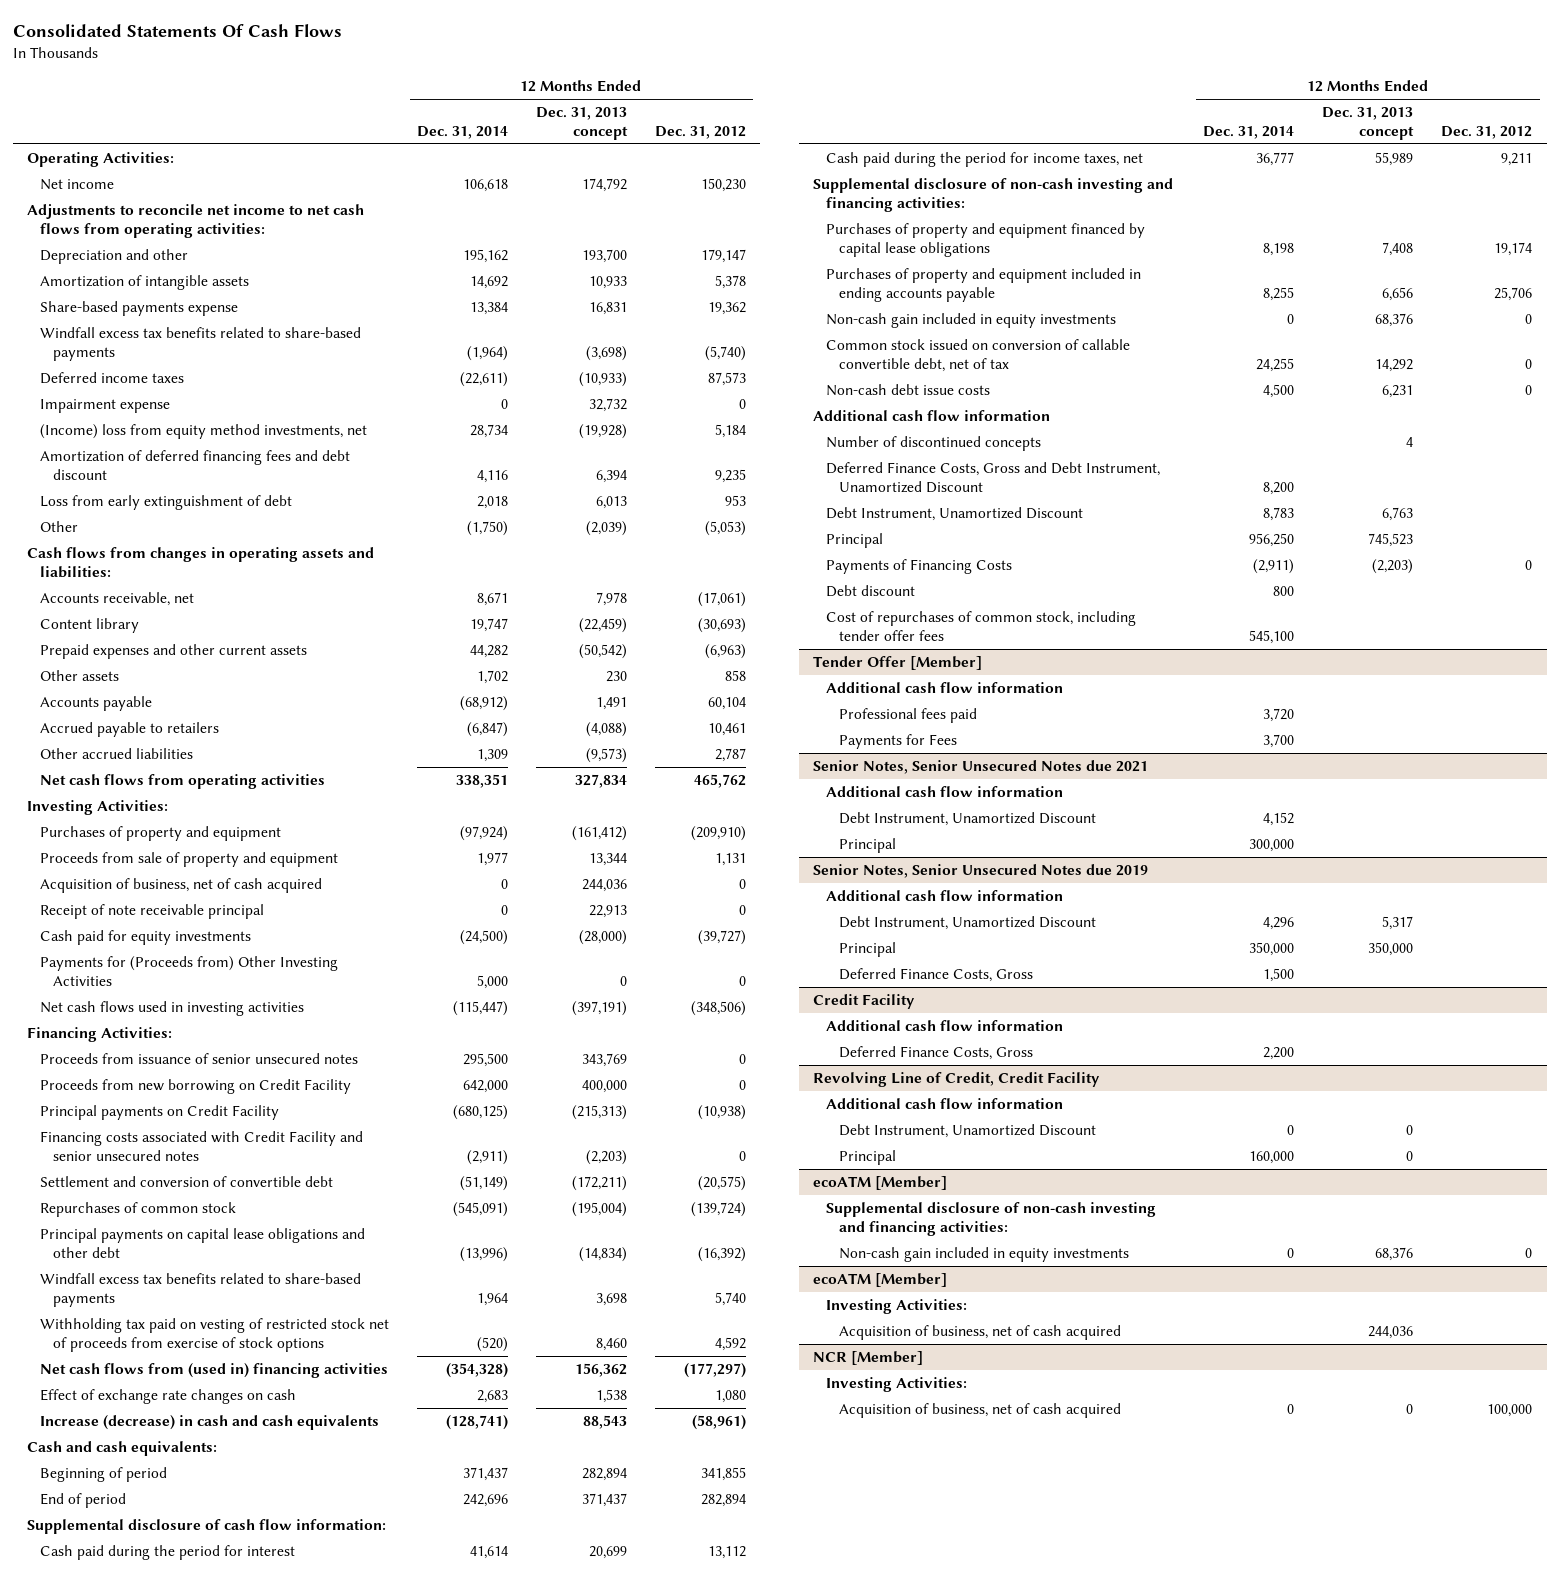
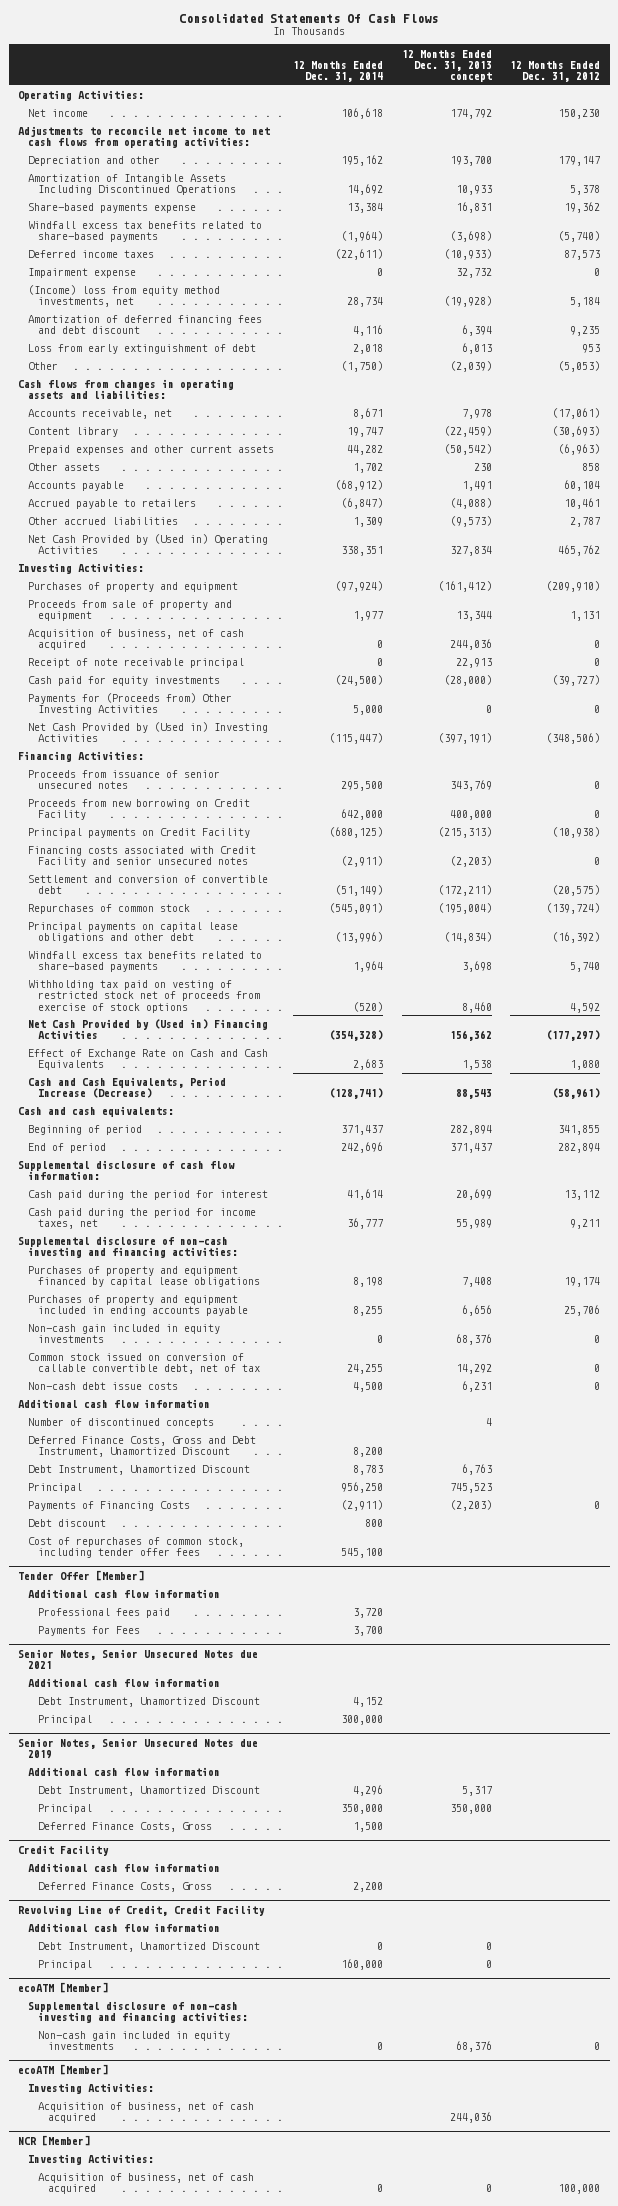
[39,275,249,291] Amortization of intangible assets -> [28,174,237,196] Amortization of Intangible Assets Including Discontinued Operations
[39,774,325,790] Net cash flows from operating activities -> [28,534,269,555] Net Cash Provided by (Used in) Operating Activities
[39,1001,304,1017] Net cash flows used in investing activities -> [28,722,269,743] Net Cash Provided by (Used in) Investing Activities
[39,1363,388,1379] Net cash flows from (used in) financing activities -> [28,1019,269,1040] Net Cash Provided by (Used in) Financing Activities
[39,1389,296,1405] Effect of exchange rate changes on cash -> [28,1049,269,1071] Effect of Exchange Rate on Cash and Cash Equivalents
[39,1415,379,1431] Increase (decrease) in cash and cash equivalents -> [28,1077,227,1099] Cash and Cash Equivalents, Period Increase (Decrease)

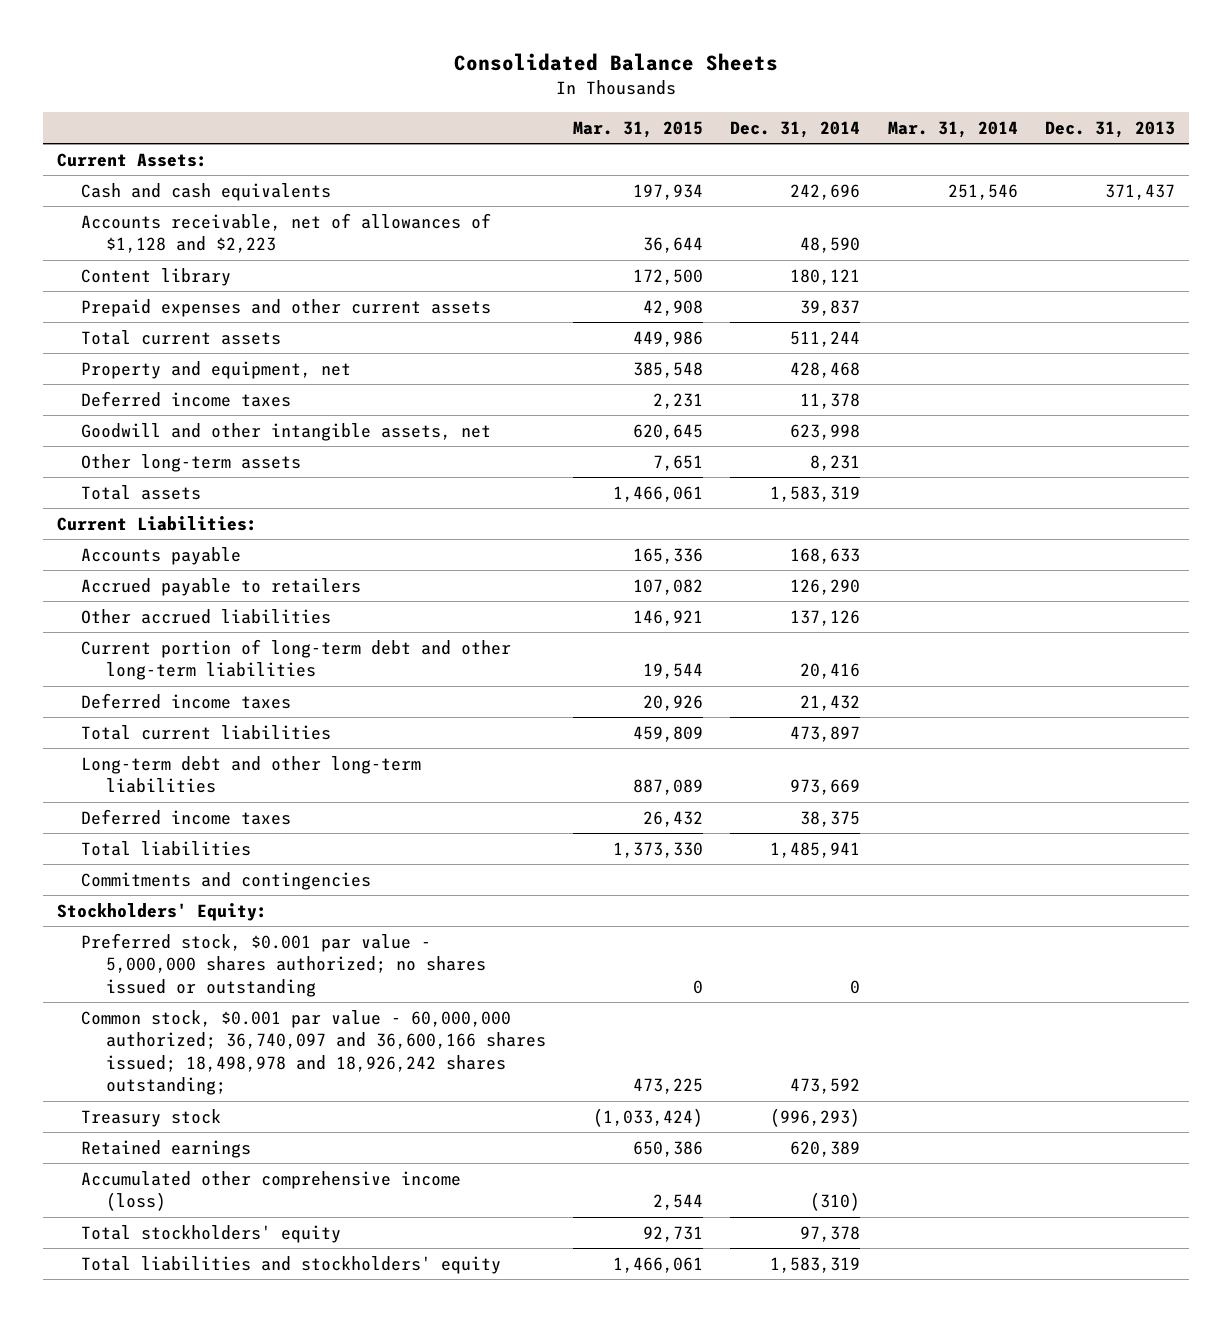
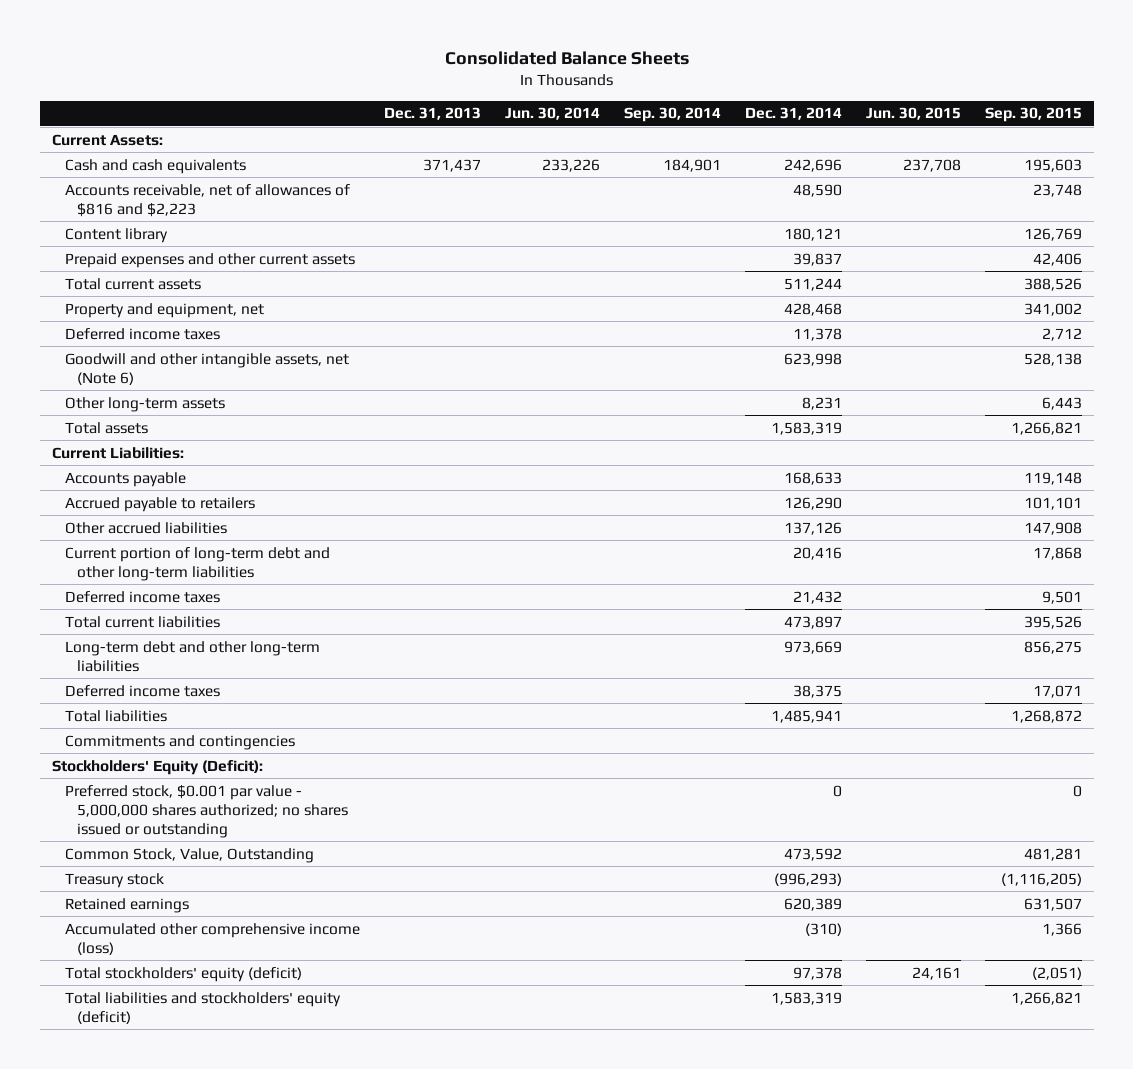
[572,120,703,138] Mar. 31, 2015 -> none
[887,120,1018,138] Mar. 31, 2014 -> none
none -> [504,107,600,121] Jun. 30, 2014
none -> [623,107,721,123] Sep. 30, 2014
none -> [865,107,961,121] Jun. 30, 2015
none -> [984,107,1082,123] Sep. 30, 2015
[81,212,492,254] Accounts receivable, net of allowances of $1,128 and $2,223 -> [64,183,350,217] Accounts receivable, net of allowances of $816 and $2,223
[81,422,492,441] Goodwill and other intangible assets, net -> [64,352,349,385] Goodwill and other intangible assets, net (Note 6)
[56,902,267,921] Stockholders' Equity: -> [51,759,263,775] Stockholders' Equity (Deficit):
[81,1009,546,1096] Common stock, $0.001 par value - 60,000,000 authorized; 36,740,097 and 36,600,166 shares issued; 18,498,978 and 18,926,242 shares outstanding; -> [64,847,314,863] Common Stock, Value, Outstanding
[81,1224,342,1243] Total stockholders' equity -> [64,966,302,982] Total stockholders' equity (deficit)
[81,1255,502,1274] Total liabilities and stockholders' equity -> [64,991,341,1024] Total liabilities and stockholders' equity (deficit)

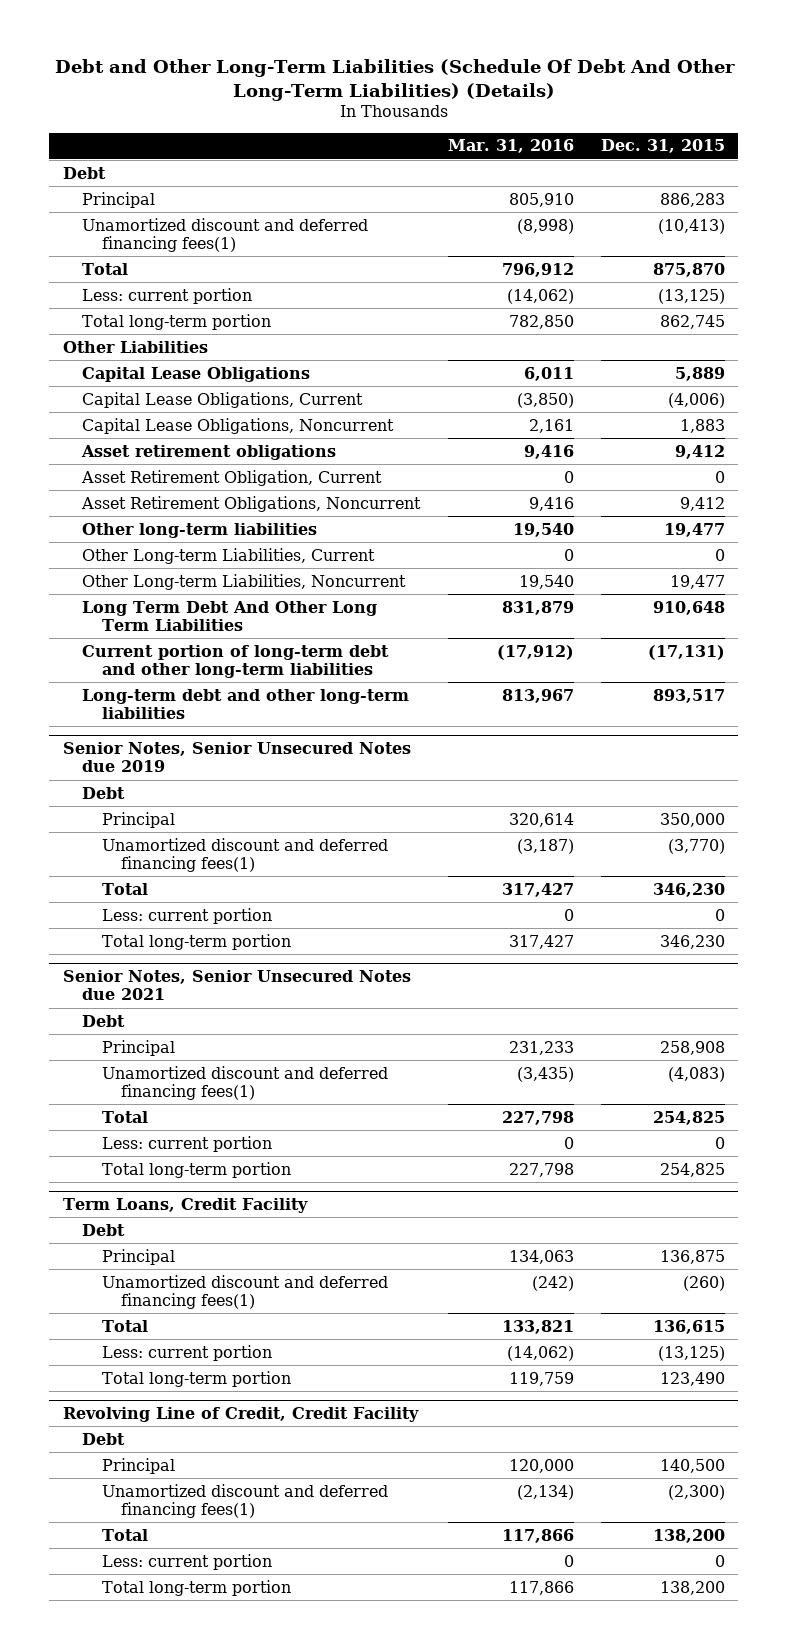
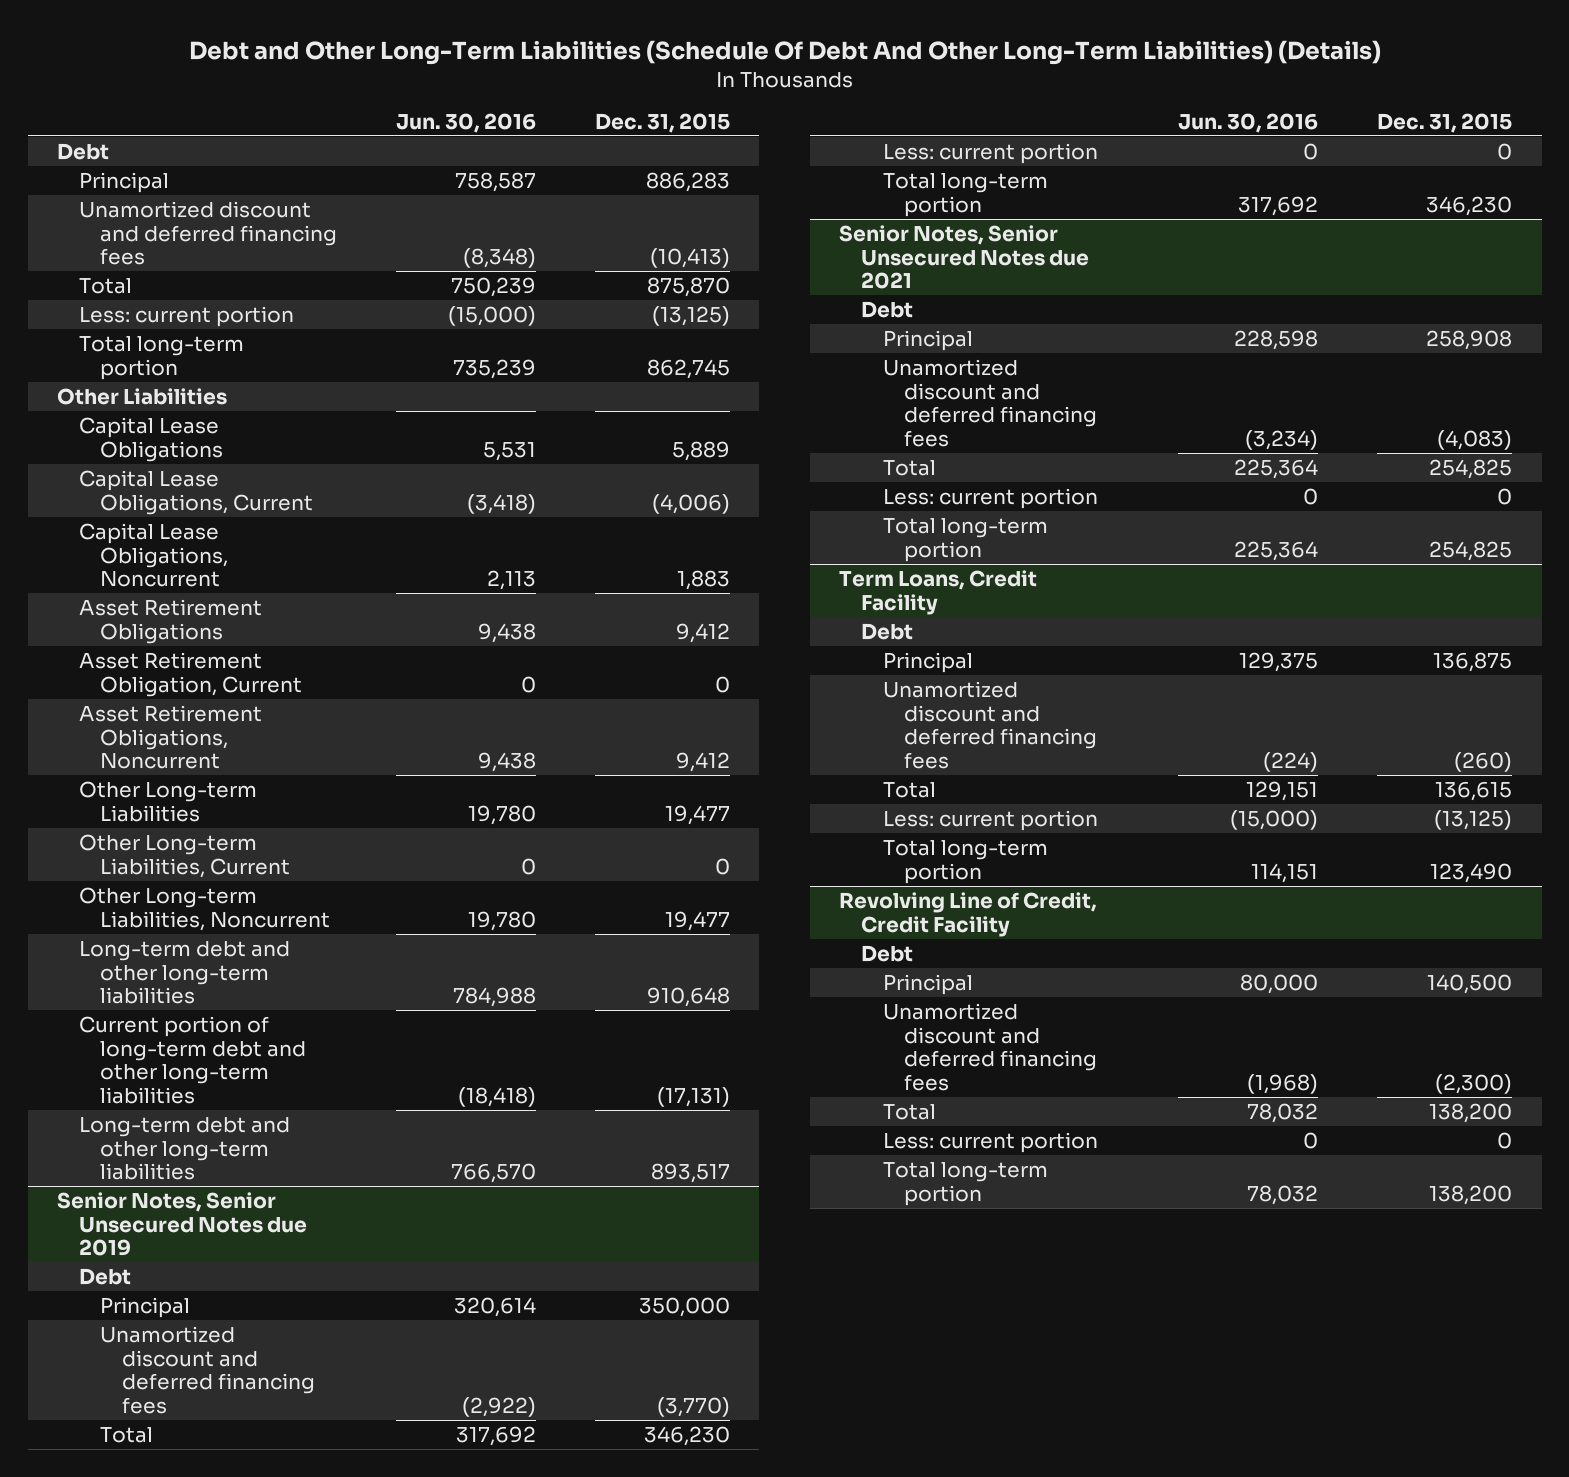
[447,139,574,154] Mar. 31, 2016 -> none
none -> [396,112,537,133] Jun. 30, 2016
[82,217,369,252] Unamortized discount and deferred financing fees(1) -> [78,200,338,266] Unamortized discount and deferred financing fees
[81,444,337,460] Asset retirement obligations -> [78,598,262,644] Asset Retirement Obligations
[82,522,318,538] Other long-term liabilities -> [78,780,257,822] Other Long-term Liabilities
[82,600,378,631] Long Term Debt And Other Long Term Liabilities -> [78,940,290,1005] Long-term debt and other long-term liabilities
[101,837,388,872] Unamortized discount and deferred financing fees(1) -> [100,1325,315,1414] Unamortized discount and deferred financing fees
[101,1065,388,1100] Unamortized discount and deferred financing fees(1) -> [882,358,1098,447] Unamortized discount and deferred financing fees
[101,1274,388,1309] Unamortized discount and deferred financing fees(1) -> [882,680,1098,769] Unamortized discount and deferred financing fees
[101,1483,388,1518] Unamortized discount and deferred financing fees(1) -> [882,1002,1098,1091] Unamortized discount and deferred financing fees

